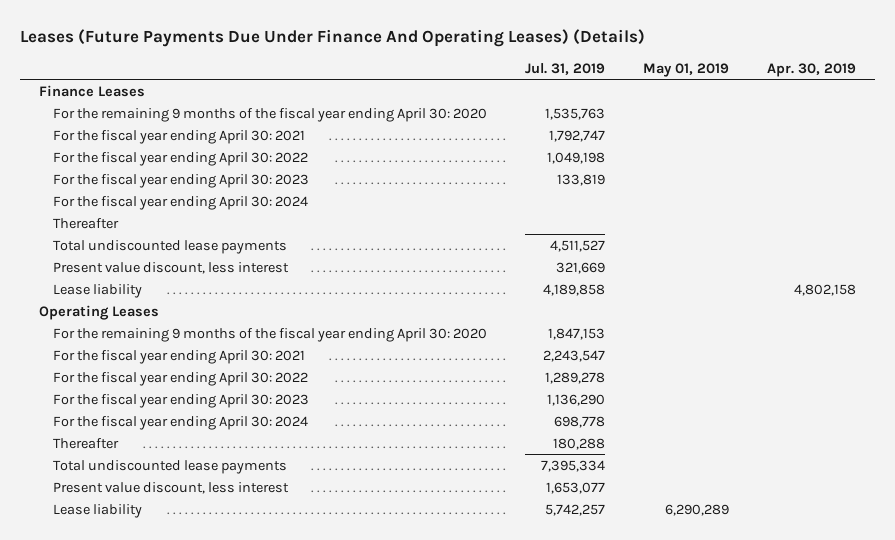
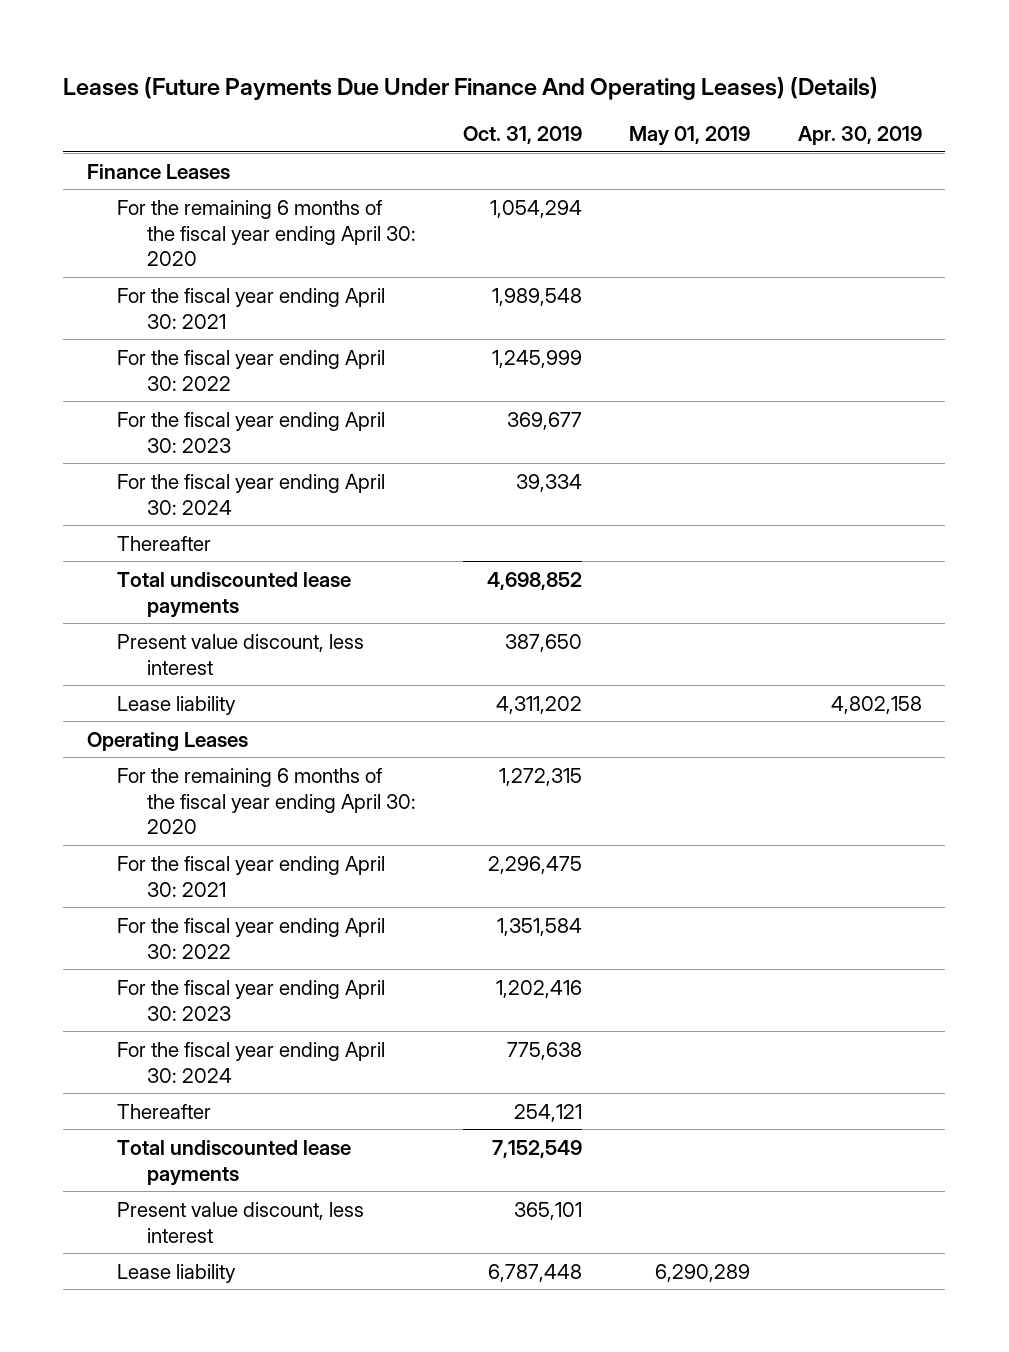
[525,62,606,75] Jul. 31, 2019 -> none
none -> [462,126,582,145] Oct. 31, 2019
[53,107,488,122] For the remaining 9 months of the fiscal year ending April 30: 2020 -> [116,199,416,267] For the remaining 6 months of the fiscal year ending April 30: 2020
[53,327,488,342] For the remaining 9 months of the fiscal year ending April 30: 2020 -> [116,767,416,835] For the remaining 6 months of the fiscal year ending April 30: 2020

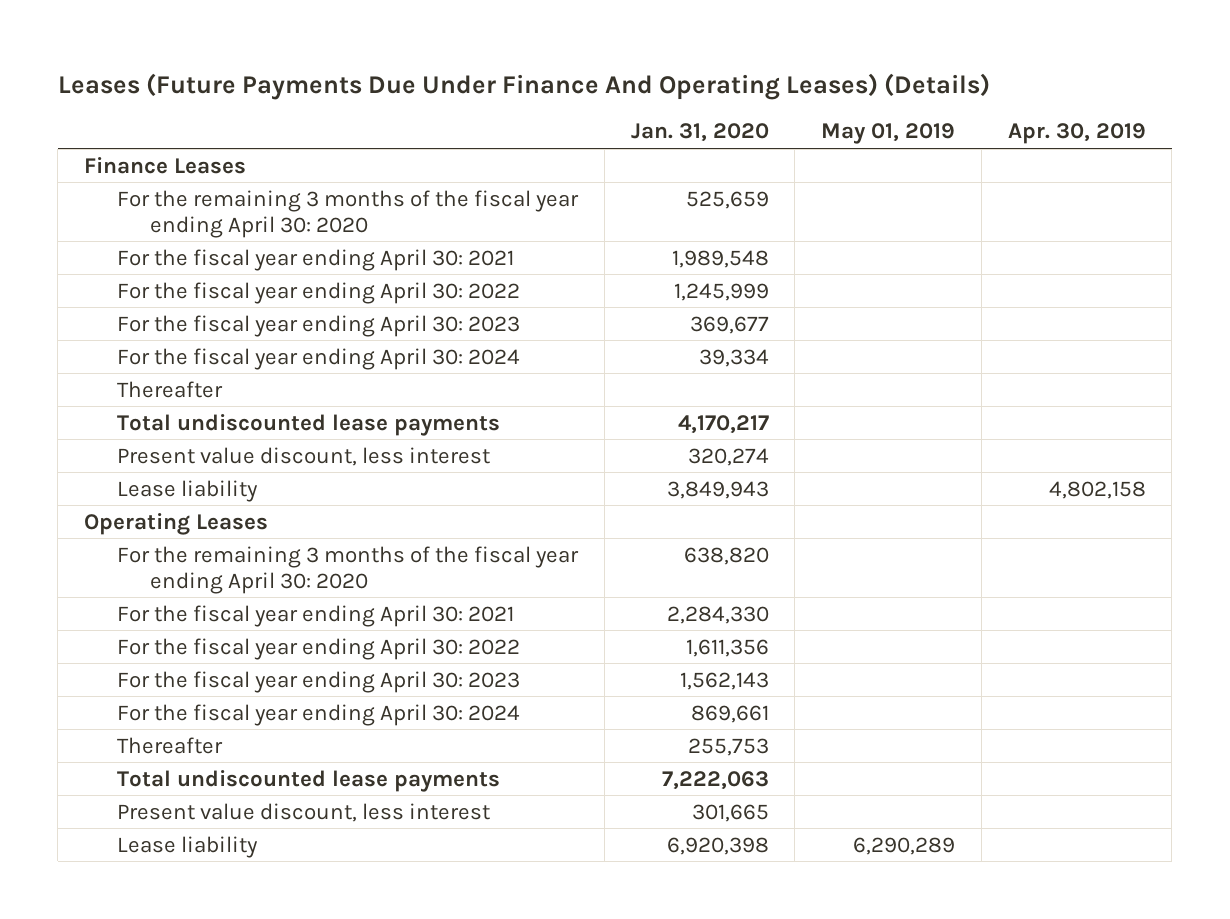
[462,126,582,145] Oct. 31, 2019 -> none
none -> [630,123,769,143] Jan. 31, 2020
[116,199,416,267] For the remaining 6 months of the fiscal year ending April 30: 2020 -> [117,189,580,238] For the remaining 3 months of the fiscal year ending April 30: 2020
[116,767,416,835] For the remaining 6 months of the fiscal year ending April 30: 2020 -> [117,545,580,594] For the remaining 3 months of the fiscal year ending April 30: 2020

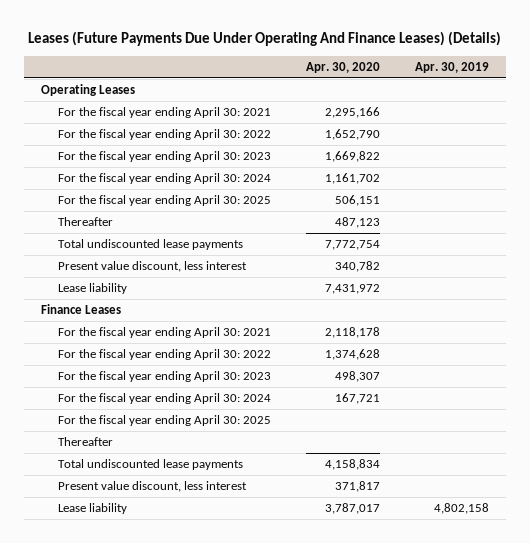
[57,72,990,100] Leases (Future Payments Due Under Finance And Operating Leases) (Details) -> [28,31,502,47] Leases (Future Payments Due Under Operating And Finance Leases) (Details)
[630,123,769,143] Jan. 31, 2020 -> none
[821,123,956,145] May 01, 2019 -> none
none -> [306,61,381,73] Apr. 30, 2020
[117,189,580,238] For the remaining 3 months of the fiscal year ending April 30: 2020 -> none
[84,512,269,535] Operating Leases -> [41,84,136,97] Operating Leases
none -> [58,195,272,207] For the fiscal year ending April 30: 2025
[117,545,580,594] For the remaining 3 months of the fiscal year ending April 30: 2020 -> none
[117,835,259,858] Lease liability -> [58,283,128,295] Lease liability
[84,156,247,174] Finance Leases -> [41,304,122,315] Finance Leases
none -> [58,415,272,427] For the fiscal year ending April 30: 2025
[117,479,259,502] Lease liability -> [58,503,128,515] Lease liability

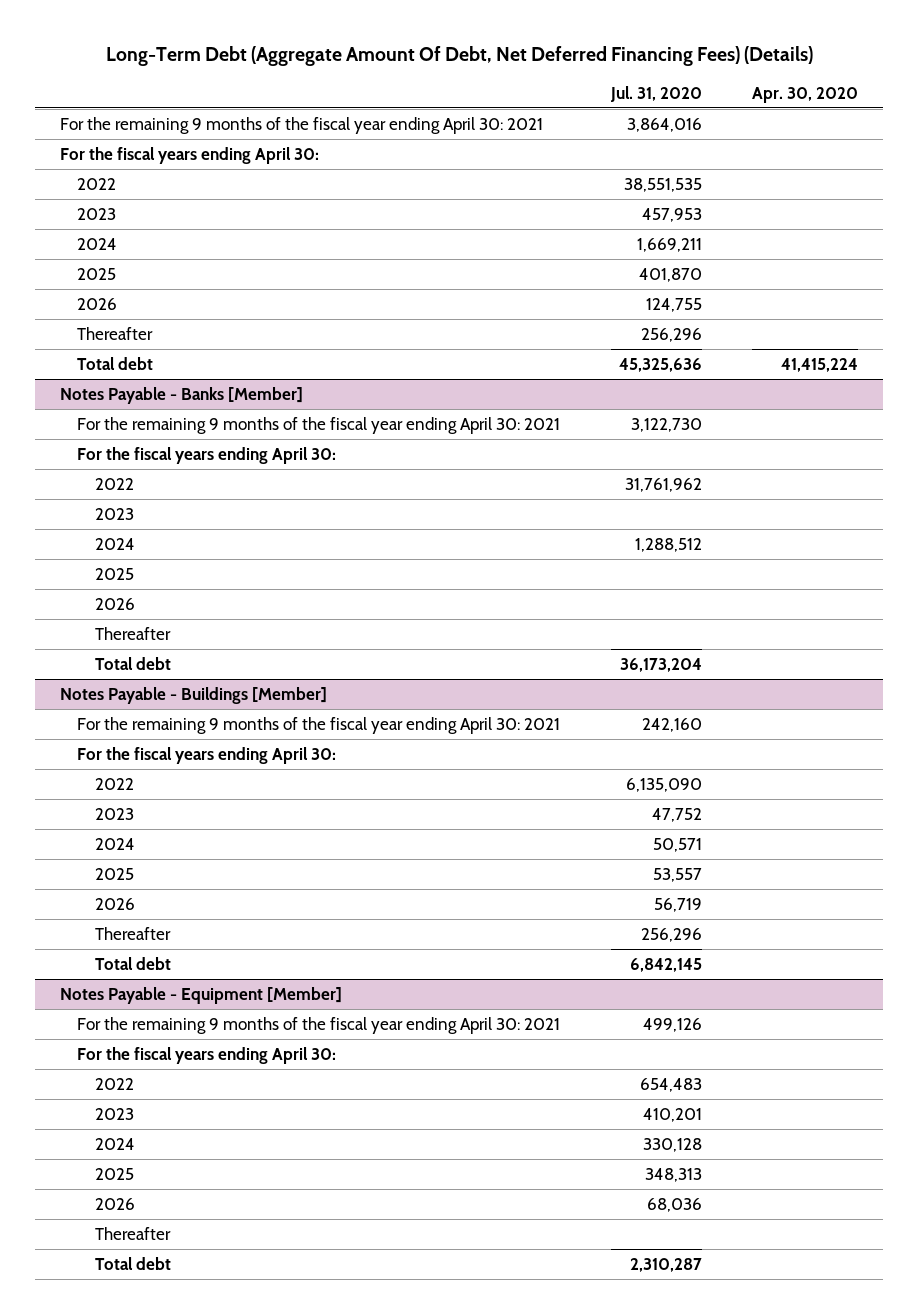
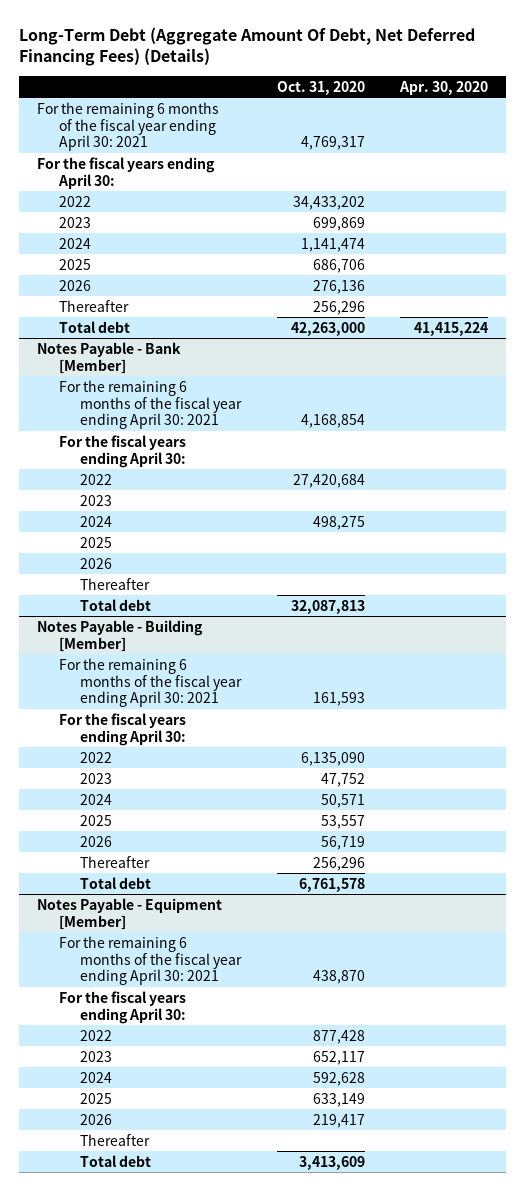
[609,85,702,102] Jul. 31, 2020 -> none
none -> [276,80,365,95] Oct. 31, 2020
[59,116,543,134] For the remaining 9 months of the fiscal year ending April 30: 2021 -> [36,101,219,152] For the remaining 6 months of the fiscal year ending April 30: 2021
[59,386,303,404] Notes Payable - Banks [Member] -> [36,341,181,374] Notes Payable - Bank [Member]
[77,416,561,434] For the remaining 9 months of the fiscal year ending April 30: 2021 -> [58,379,243,430] For the remaining 6 months of the fiscal year ending April 30: 2021
[59,686,327,704] Notes Payable - Buildings [Member] -> [36,619,203,652] Notes Payable - Building [Member]
[77,716,561,734] For the remaining 9 months of the fiscal year ending April 30: 2021 -> [58,657,243,708] For the remaining 6 months of the fiscal year ending April 30: 2021
[77,1016,561,1034] For the remaining 9 months of the fiscal year ending April 30: 2021 -> [58,935,243,986] For the remaining 6 months of the fiscal year ending April 30: 2021

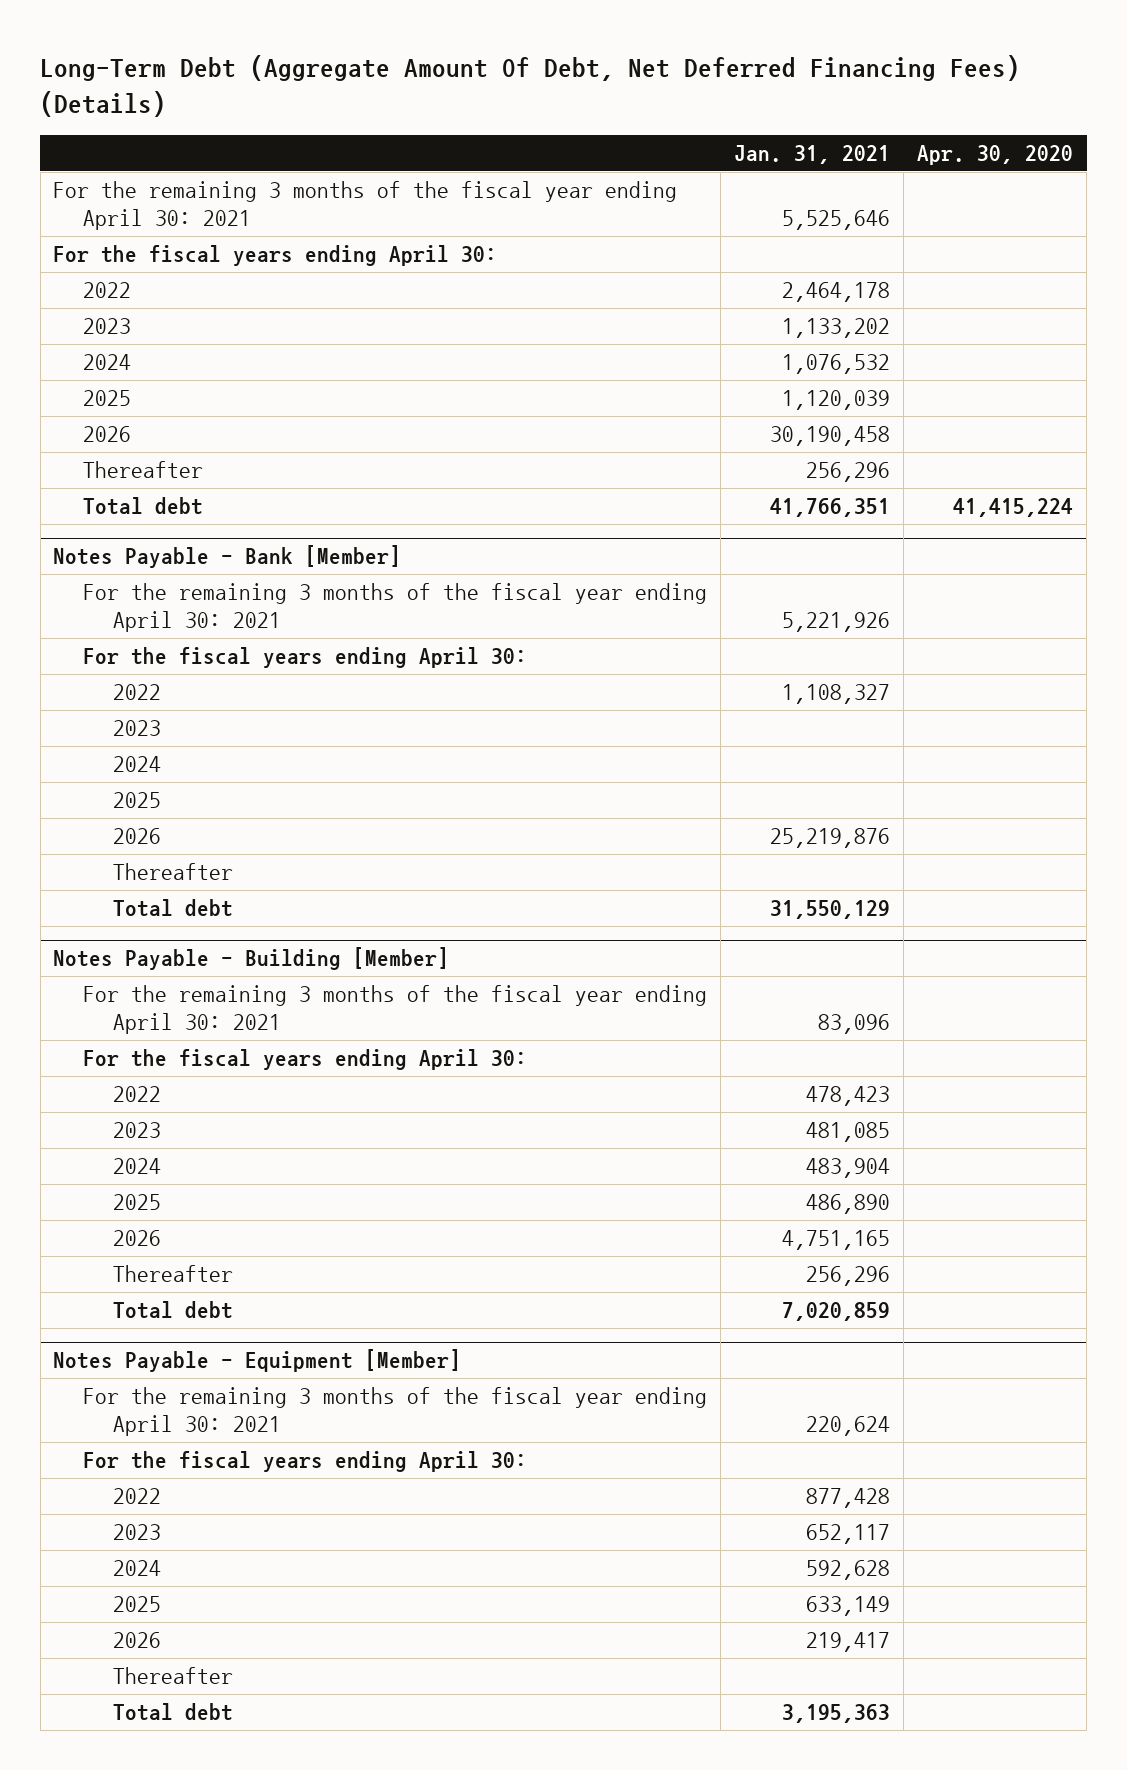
[276,80,365,95] Oct. 31, 2020 -> none
none -> [734,145,891,165] Jan. 31, 2021
[36,101,219,152] For the remaining 6 months of the fiscal year ending April 30: 2021 -> [53,181,678,231] For the remaining 3 months of the fiscal year ending April 30: 2021
[58,379,243,430] For the remaining 6 months of the fiscal year ending April 30: 2021 -> [83,583,708,633] For the remaining 3 months of the fiscal year ending April 30: 2021
[58,657,243,708] For the remaining 6 months of the fiscal year ending April 30: 2021 -> [83,985,708,1035] For the remaining 3 months of the fiscal year ending April 30: 2021
[58,935,243,986] For the remaining 6 months of the fiscal year ending April 30: 2021 -> [83,1387,708,1437] For the remaining 3 months of the fiscal year ending April 30: 2021

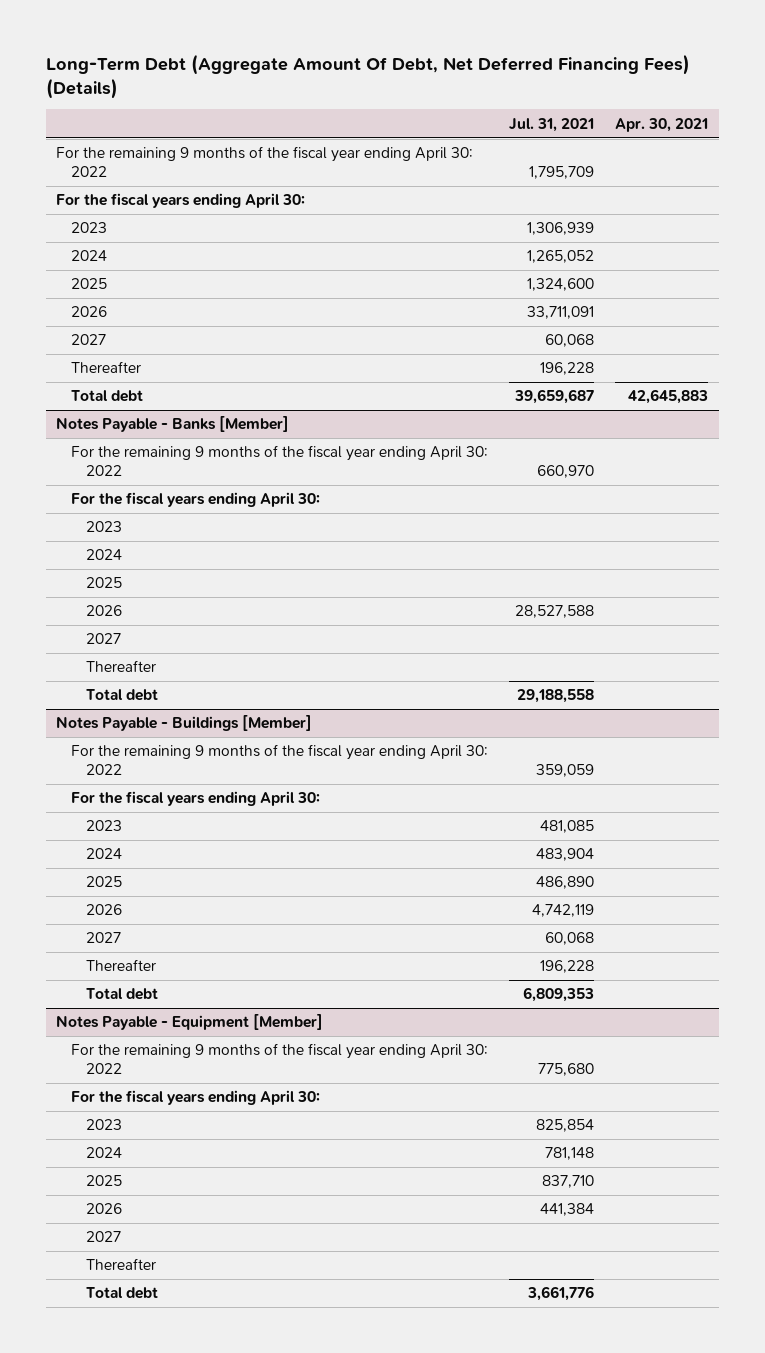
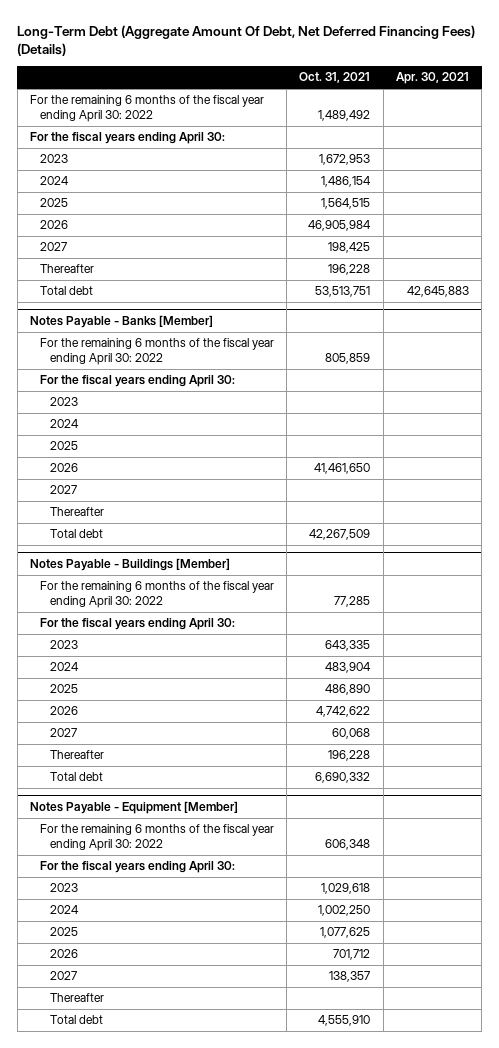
[509,117,595,132] Jul. 31, 2021 -> none
none -> [299,72,371,84] Oct. 31, 2021
[56,146,474,178] For the remaining 9 months of the fiscal year ending April 30: 2022 -> [29,95,264,123] For the remaining 6 months of the fiscal year ending April 30: 2022
[71,445,489,477] For the remaining 9 months of the fiscal year ending April 30: 2022 -> [39,338,274,366] For the remaining 6 months of the fiscal year ending April 30: 2022
[71,744,489,776] For the remaining 9 months of the fiscal year ending April 30: 2022 -> [39,581,274,609] For the remaining 6 months of the fiscal year ending April 30: 2022
[71,1043,489,1075] For the remaining 9 months of the fiscal year ending April 30: 2022 -> [39,824,274,852] For the remaining 6 months of the fiscal year ending April 30: 2022

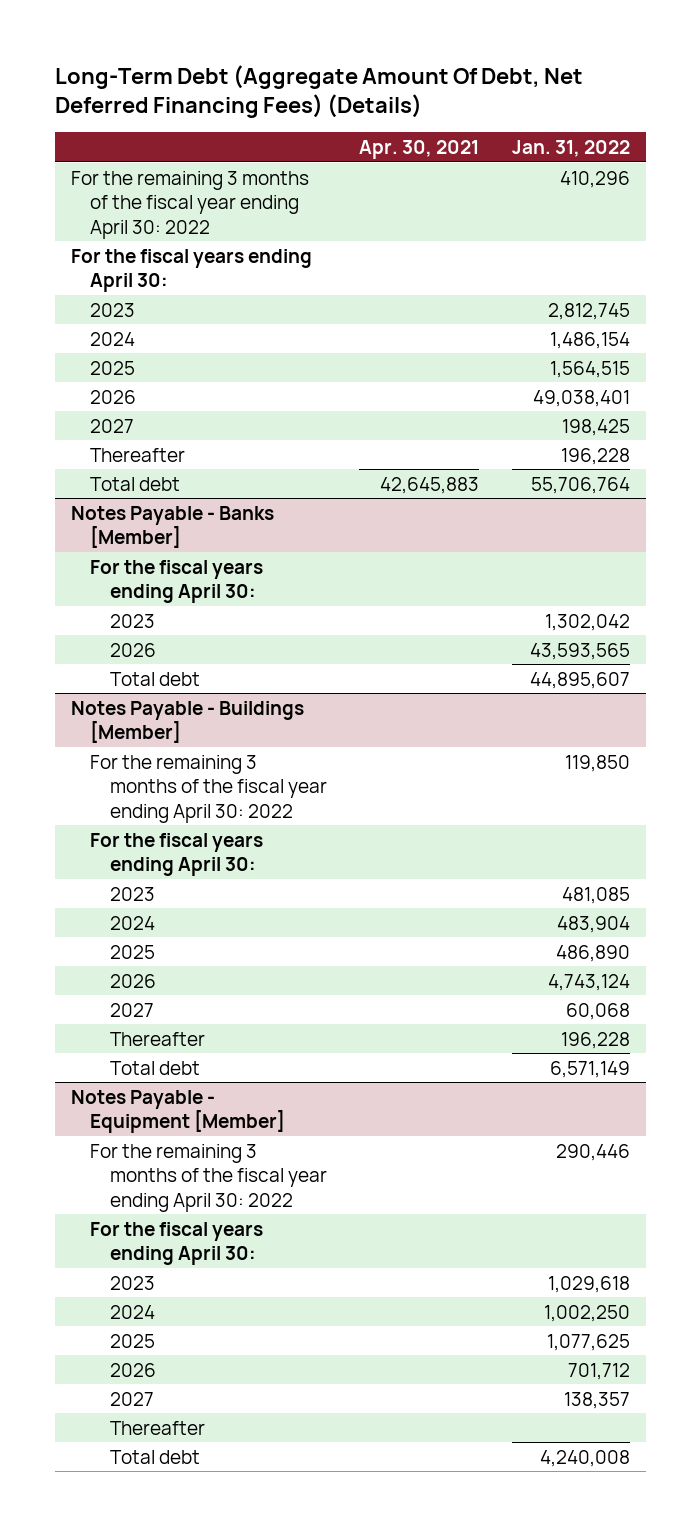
[299,72,371,84] Oct. 31, 2021 -> none
none -> [511,140,630,158] Jan. 31, 2022
[29,95,264,123] For the remaining 6 months of the fiscal year ending April 30: 2022 -> [70,170,309,239] For the remaining 3 months of the fiscal year ending April 30: 2022
[39,338,274,366] For the remaining 6 months of the fiscal year ending April 30: 2022 -> none
[49,419,79,429] 2024 -> none
[49,441,78,451] 2025 -> none
[49,485,77,495] 2027 -> none
[49,507,104,517] Thereafter -> none
[39,581,274,609] For the remaining 6 months of the fiscal year ending April 30: 2022 -> [90,754,328,823] For the remaining 3 months of the fiscal year ending April 30: 2022
[39,824,274,852] For the remaining 6 months of the fiscal year ending April 30: 2022 -> [90,1143,328,1212] For the remaining 3 months of the fiscal year ending April 30: 2022

